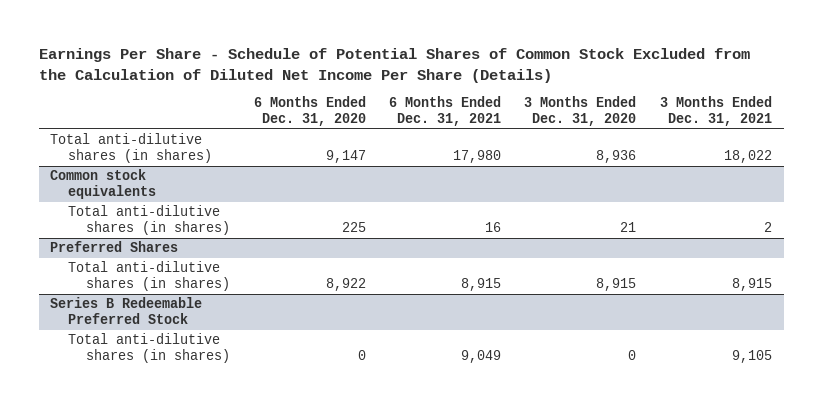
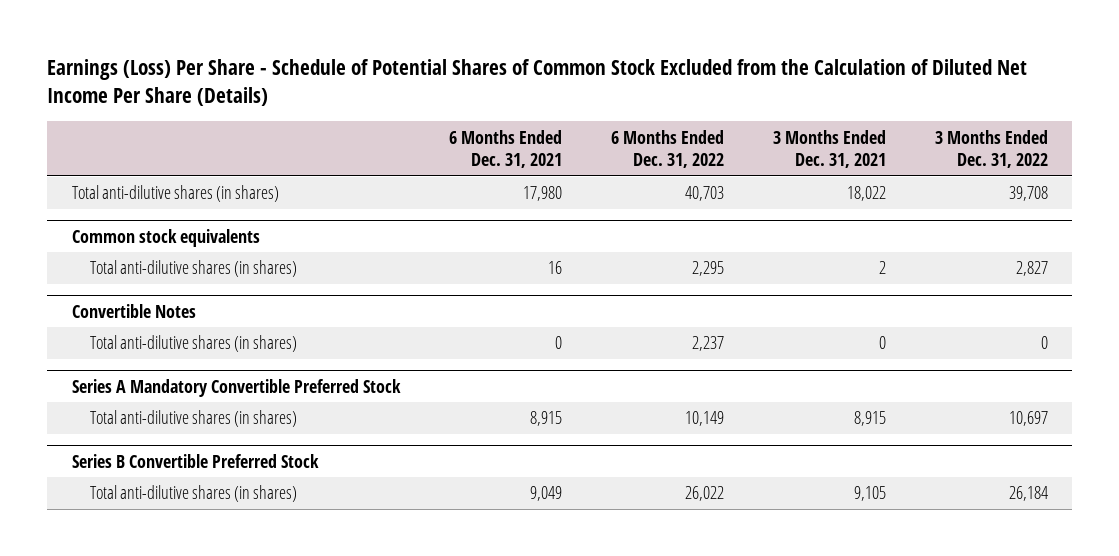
[38,48,750,83] Earnings Per Share - Schedule of Potential Shares of Common Stock Excluded from the Calculation of Diluted Net Income Per Share (Details) -> [47,59,1028,107] Earnings (Loss) Per Share - Schedule of Potential Shares of Common Stock Excluded from the Calculation of Diluted Net Income Per Share (Details)
[253,96,366,127] 6 Months Ended Dec. 31, 2020 -> none
[524,96,637,127] 3 Months Ended Dec. 31, 2020 -> none
none -> [610,129,724,169] 6 Months Ended Dec. 31, 2022
none -> [934,129,1048,169] 3 Months Ended Dec. 31, 2022
none -> [71,303,196,318] Convertible Notes
none -> [90,335,298,353] Total anti-dilutive shares (in shares)
[50,241,179,253] Preferred Shares -> [71,378,401,397] Series A Mandatory Convertible Preferred Stock
[50,297,203,325] Series B Redeemable Preferred Stock -> [71,453,319,468] Series B Convertible Preferred Stock

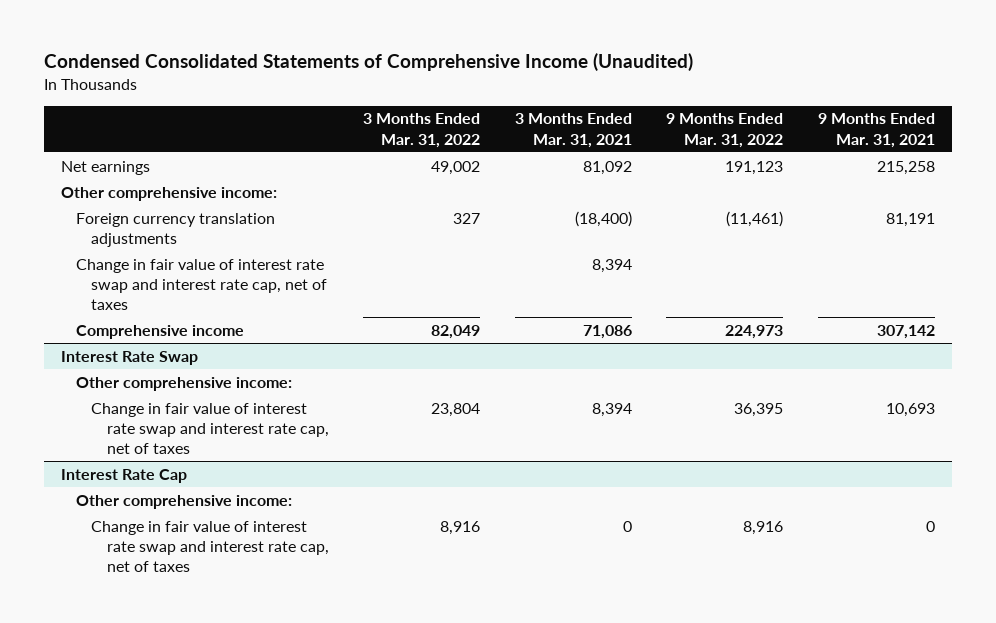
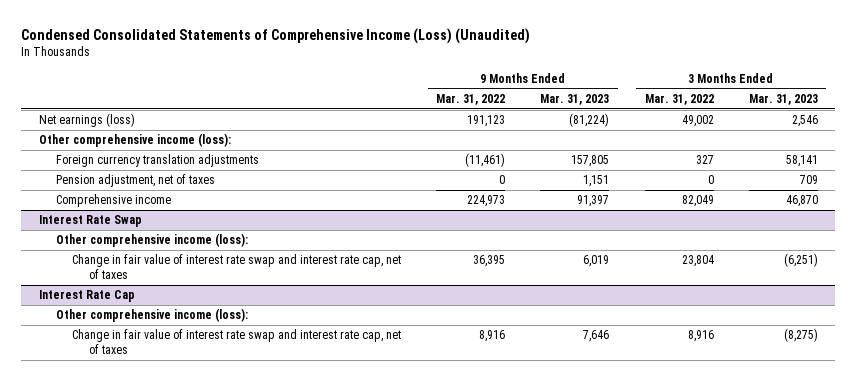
[43,53,693,72] Condensed Consolidated Statements of Comprehensive Income (Unaudited) -> [21,27,531,44] Condensed Consolidated Statements of Comprehensive Income (Loss) (Unaudited)
[514,113,632,148] 3 Months Ended Mar. 31, 2021 -> none
[817,113,935,148] 9 Months Ended Mar. 31, 2021 -> none
none -> [540,94,610,106] Mar. 31, 2023
none -> [748,94,818,106] Mar. 31, 2023
[60,160,150,175] Net earnings -> [38,113,135,128] Net earnings (loss)
[60,186,277,201] Other comprehensive income: -> [38,133,231,148] Other comprehensive income (loss):
[76,258,328,311] Change in fair value of interest rate swap and interest rate cap, net of taxes -> none
none -> [55,174,215,188] Pension adjustment, net of taxes
[76,376,293,391] Other comprehensive income: -> [55,233,248,248] Other comprehensive income (loss):
[76,494,293,509] Other comprehensive income: -> [55,308,248,323] Other comprehensive income (loss):

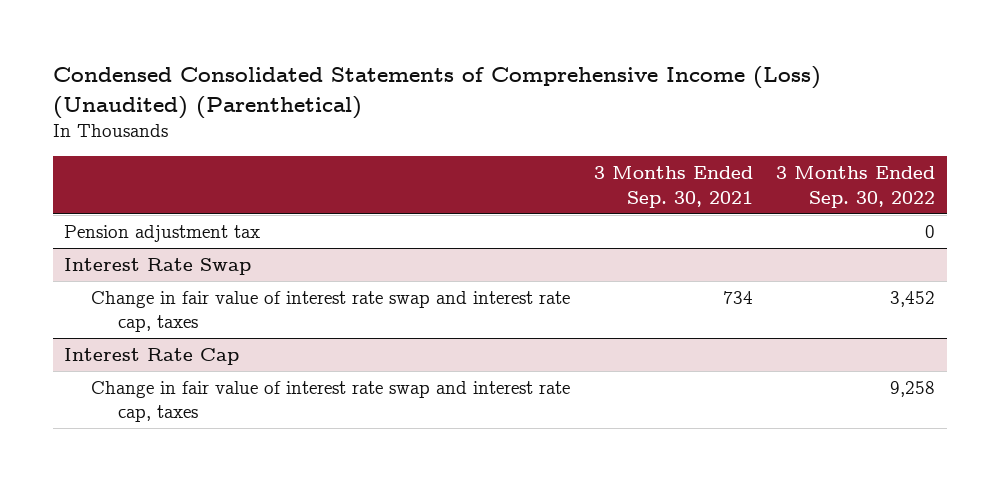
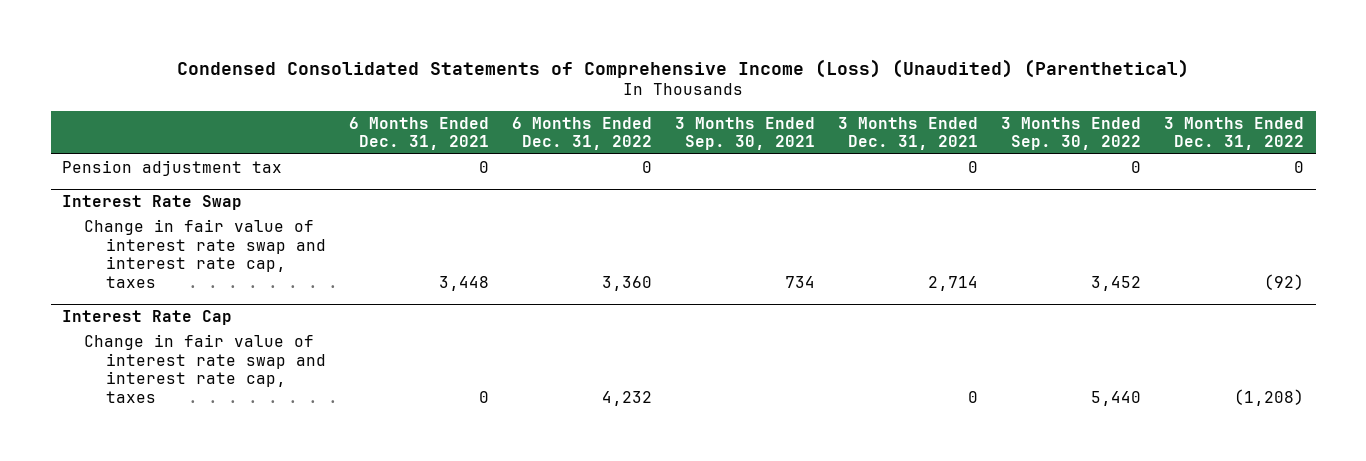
none -> [349,116,490,151] 6 Months Ended Dec. 31, 2021
none -> [512,116,653,151] 6 Months Ended Dec. 31, 2022
none -> [838,116,979,151] 3 Months Ended Dec. 31, 2021
none -> [1164,116,1305,151] 3 Months Ended Dec. 31, 2022
[890,381,936,398] 9,258 -> [1091,390,1142,406] 5,440

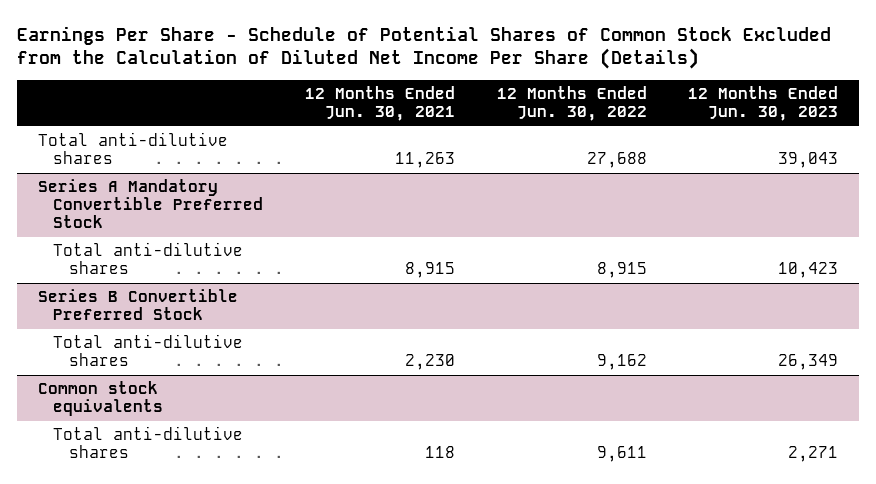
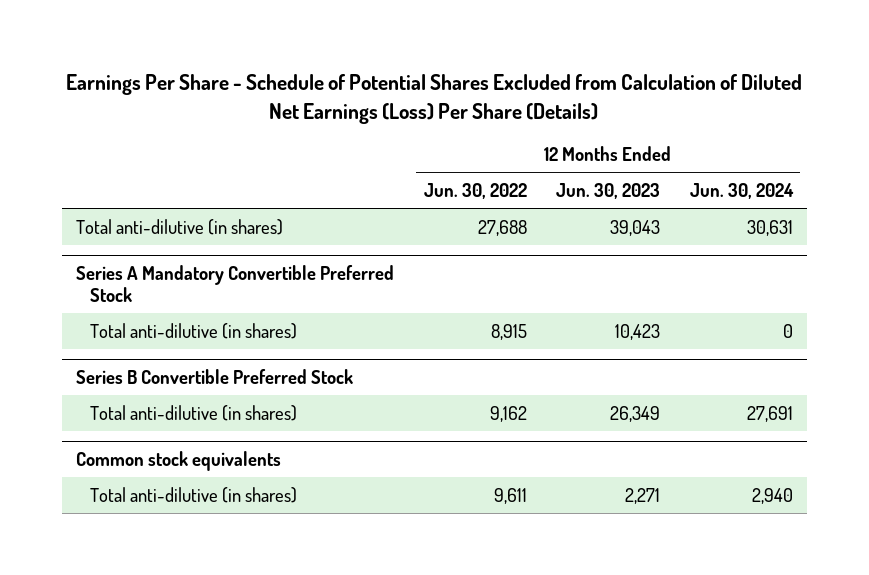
[16,25,831,70] Earnings Per Share - Schedule of Potential Shares of Common Stock Excluded from the Calculation of Diluted Net Income Per Share (Details) -> [66,74,803,124] Earnings Per Share - Schedule of Potential Shares Excluded from Calculation of Diluted Net Earnings (Loss) Per Share (Details)
[305,86,456,121] 12 Months Ended Jun. 30, 2021 -> none
none -> [689,183,794,200] Jun. 30, 2024
[37,132,228,165] Total anti-dilutive shares -> [76,218,284,235] Total anti-dilutive (in shares)
[53,242,244,275] Total anti-dilutive shares -> [90,322,298,339] Total anti-dilutive (in shares)
[53,334,244,367] Total anti-dilutive shares -> [90,404,298,421] Total anti-dilutive (in shares)
[53,426,244,459] Total anti-dilutive shares -> [90,486,298,503] Total anti-dilutive (in shares)

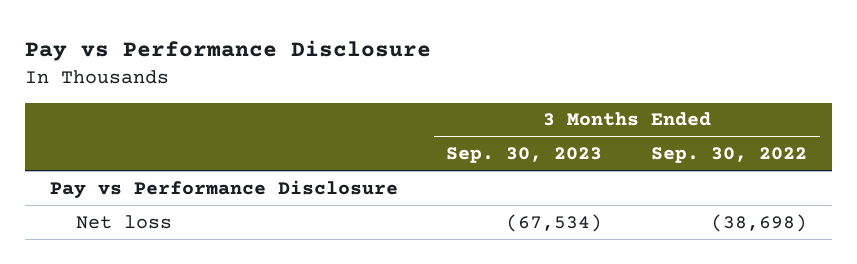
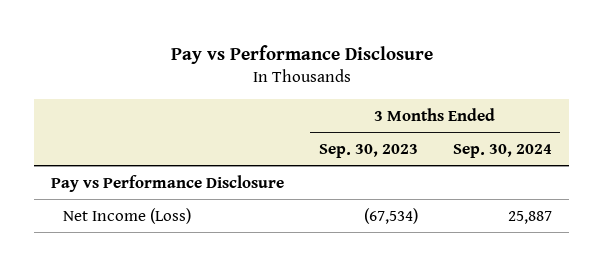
[651,147,808,164] Sep. 30, 2022 -> none
none -> [452,143,552,158] Sep. 30, 2024
[75,214,172,229] Net loss -> [63,207,192,224] Net Income (Loss)

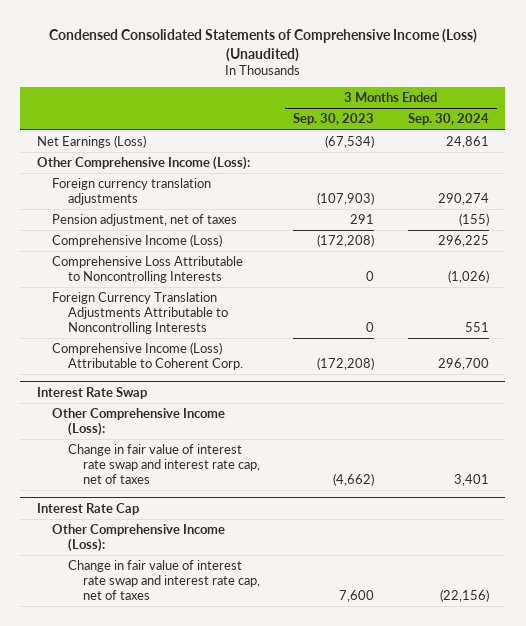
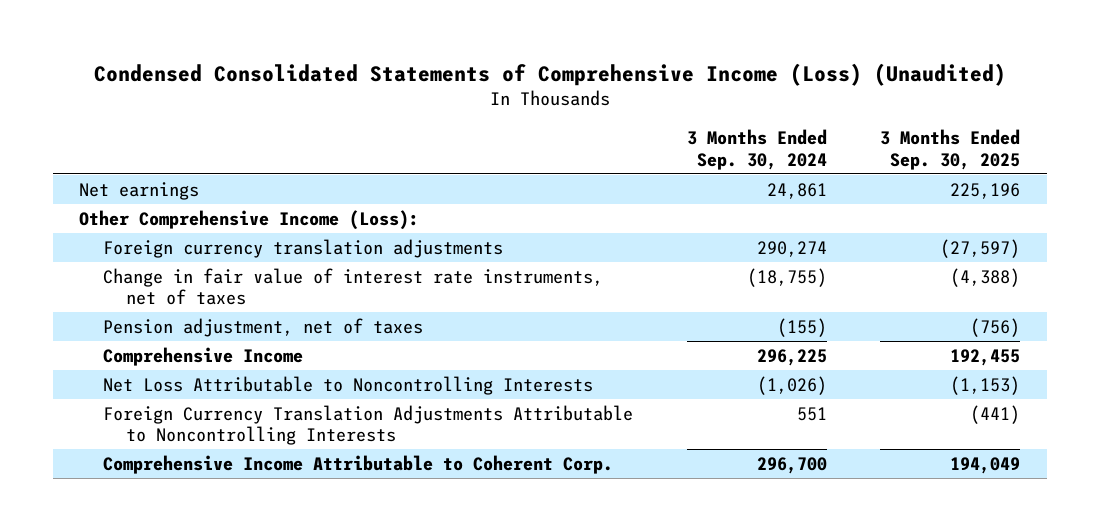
[293,113,375,126] Sep. 30, 2023 -> none
none -> [880,128,1021,170] 3 Months Ended Sep. 30, 2025
[37,134,147,148] Net Earnings (Loss) -> [79,181,200,200] Net earnings
none -> [102,267,603,306] Change in fair value of interest rate instruments, net of taxes
[52,233,223,247] Comprehensive Income (Loss) -> [102,346,303,366] Comprehensive Income
[52,255,244,284] Comprehensive Loss Attributable to Noncontrolling Interests -> [102,375,593,395] Net Loss Attributable to Noncontrolling Interests
[37,386,148,399] Interest Rate Swap -> none
[52,407,226,437] Other Comprehensive Income (Loss): -> none
[67,443,260,485] Change in fair value of interest rate swap and interest rate cap, net of taxes -> none
[37,502,140,515] Interest Rate Cap -> none
[52,523,226,553] Other Comprehensive Income (Loss): -> none
[67,559,260,601] Change in fair value of interest rate swap and interest rate cap, net of taxes -> none
[52,341,243,371] Comprehensive Income (Loss) Attributable to Coherent Corp. -> [102,454,613,474] Comprehensive Income Attributable to Coherent Corp.

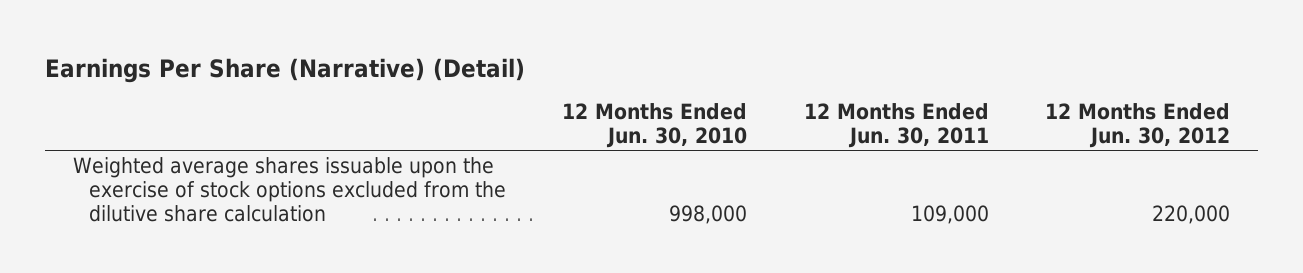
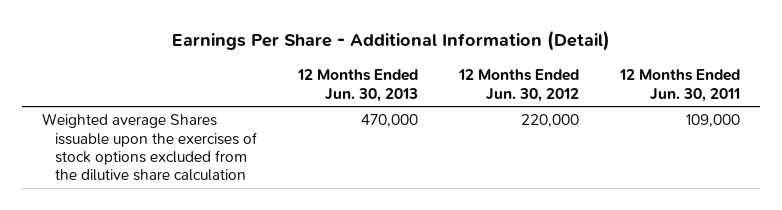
[44,57,525,83] Earnings Per Share (Narrative) (Detail) -> [171,30,610,52] Earnings Per Share - Additional Information (Detail)
[562,103,748,148] 12 Months Ended Jun. 30, 2010 -> none
none -> [296,69,418,102] 12 Months Ended Jun. 30, 2013
[73,157,506,222] Weighted average shares issuable upon the exercise of stock options excluded from the dilutive share calculation -> [42,113,257,182] Weighted average Shares issuable upon the exercises of stock options excluded from the dilutive share calculation

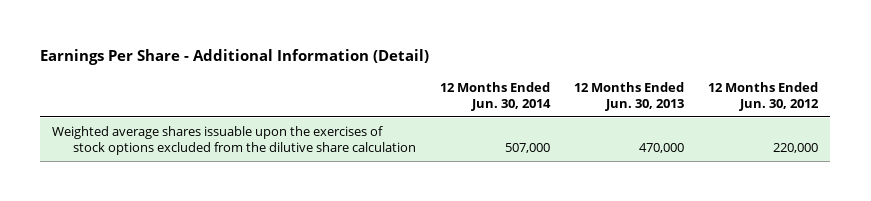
[618,69,740,102] 12 Months Ended Jun. 30, 2011 -> none
none -> [439,81,551,112] 12 Months Ended Jun. 30, 2014
[42,113,257,182] Weighted average Shares issuable upon the exercises of stock options excluded from the dilutive share calculation -> [52,125,416,156] Weighted average shares issuable upon the exercises of stock options excluded from the dilutive share calculation

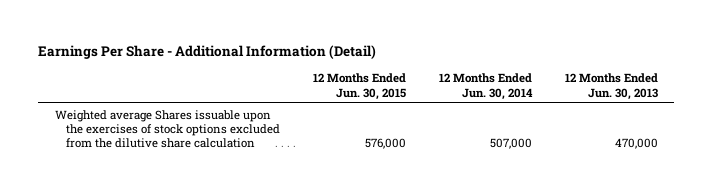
[708,81,820,112] 12 Months Ended Jun. 30, 2012 -> none
none -> [312,73,406,100] 12 Months Ended Jun. 30, 2015
[52,125,416,156] Weighted average shares issuable upon the exercises of stock options excluded from the dilutive share calculation -> [54,109,280,149] Weighted average Shares issuable upon the exercises of stock options excluded from the dilutive share calculation

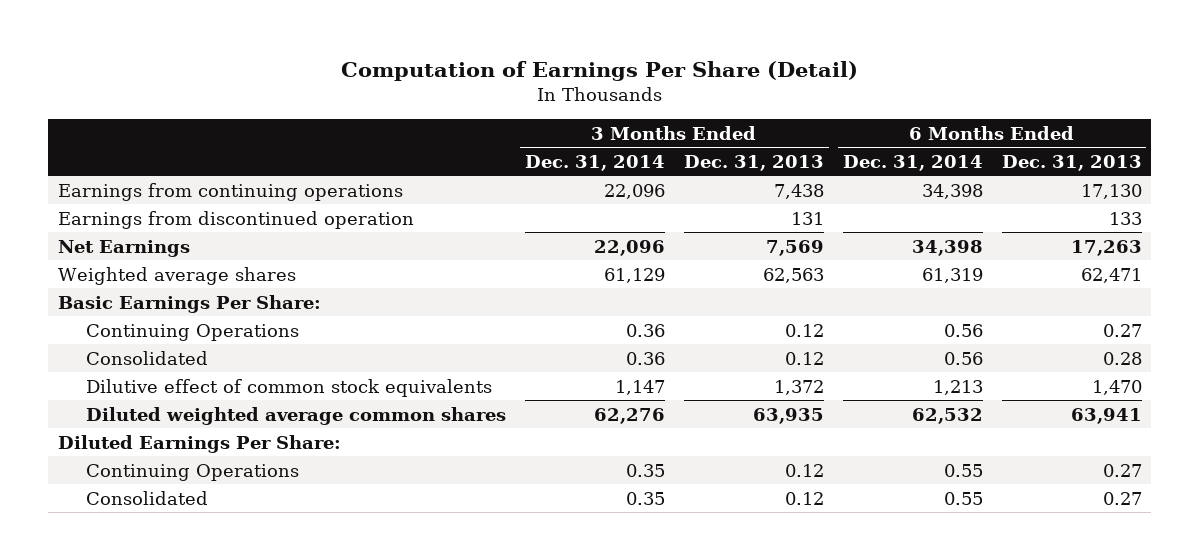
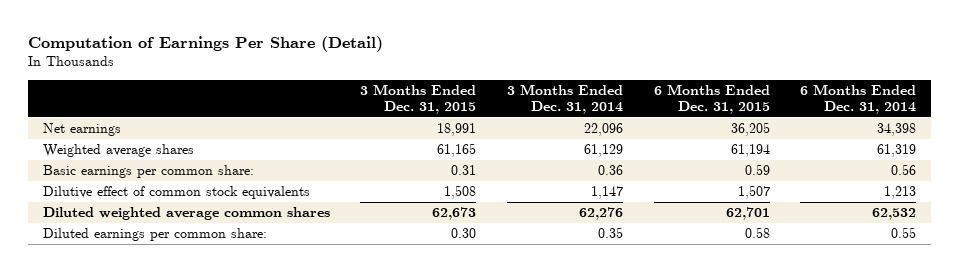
[683,154,824,171] Dec. 31, 2013 -> none
[1001,154,1142,171] Dec. 31, 2013 -> none
none -> [360,83,477,114] 3 Months Ended Dec. 31, 2015
none -> [653,83,770,114] 6 Months Ended Dec. 31, 2015
[57,182,403,201] Earnings from continuing operations -> none
[57,210,414,229] Earnings from discontinued operation -> none
[57,239,190,257] Net Earnings -> [42,123,121,137] Net earnings
[57,294,321,313] Basic Earnings Per Share: -> none
[86,323,300,341] Continuing Operations -> none
[86,350,209,365] Consolidated -> [42,165,254,179] Basic earnings per common share:
[57,434,341,453] Diluted Earnings Per Share: -> none
[86,463,300,481] Continuing Operations -> none
[86,490,209,505] Consolidated -> [42,228,267,242] Diluted earnings per common share:

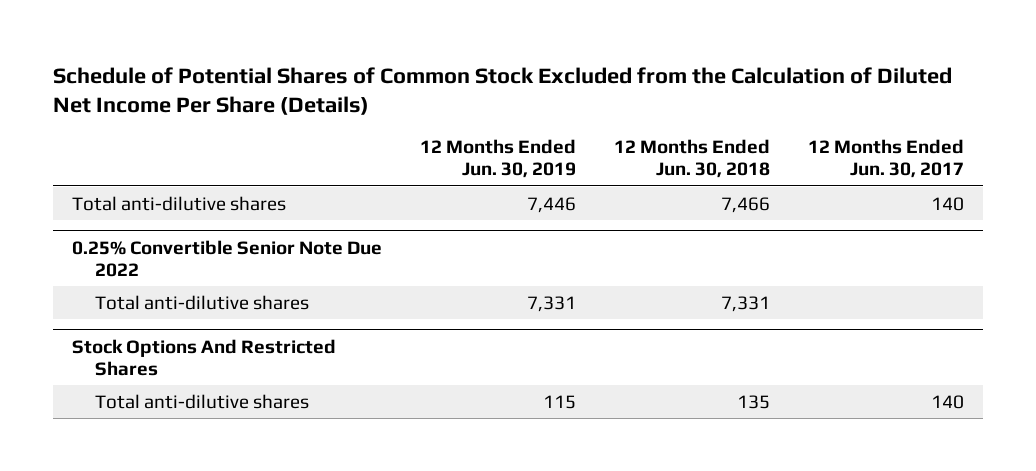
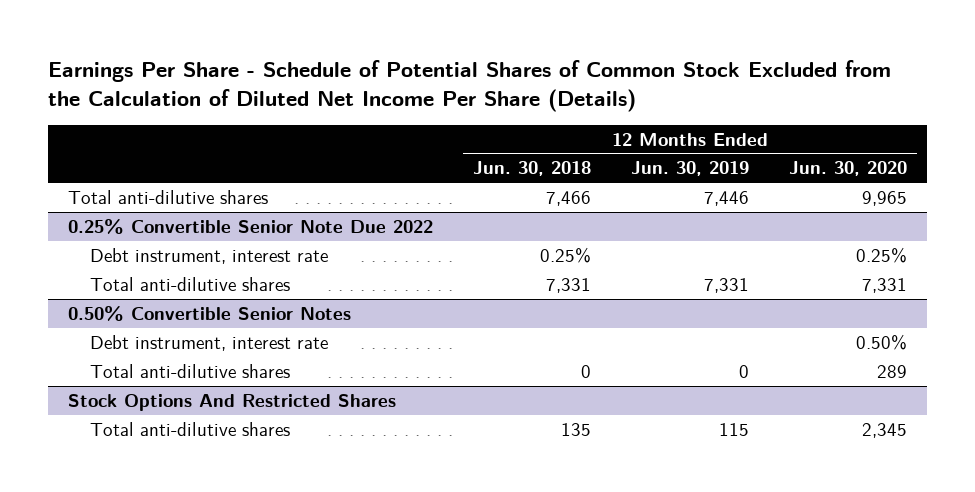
[53,66,953,115] Schedule of Potential Shares of Common Stock Excluded from the Calculation of Diluted Net Income Per Share (Details) -> [47,59,891,112] Earnings Per Share - Schedule of Potential Shares of Common Stock Excluded from the Calculation of Diluted Net Income Per Share (Details)
[807,139,964,179] 12 Months Ended Jun. 30, 2017 -> none
none -> [789,161,908,177] Jun. 30, 2020
none -> [90,247,329,264] Debt instrument, interest rate
none -> [68,305,352,321] 0.50% Convertible Senior Notes
none -> [90,334,329,351] Debt instrument, interest rate
none -> [90,363,291,378] Total anti-dilutive shares

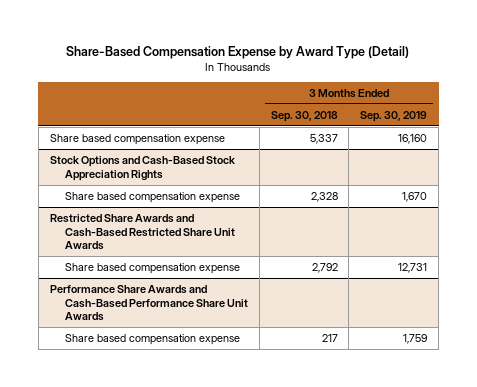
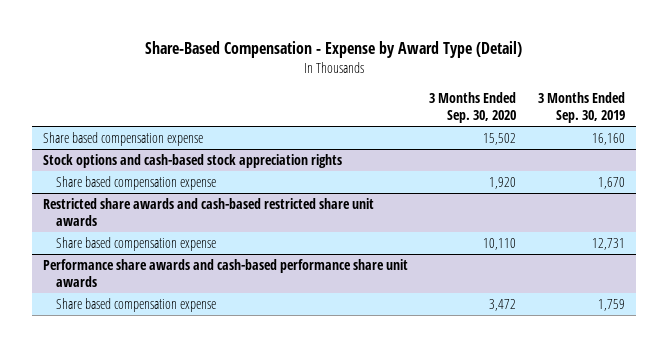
[66,45,410,59] Share-Based Compensation Expense by Award Type (Detail) -> [144,40,522,58] Share-Based Compensation - Expense by Award Type (Detail)
[270,110,338,122] Sep. 30, 2018 -> none
none -> [429,91,517,124] 3 Months Ended Sep. 30, 2020
[49,156,235,181] Stock Options and Cash-Based Stock Appreciation Rights -> [42,153,342,168] Stock options and cash-based stock appreciation rights
[49,214,235,251] Restricted Share Awards and Cash-Based Restricted Share Unit Awards -> [42,197,374,227] Restricted share awards and cash-based restricted share unit awards
[49,285,248,322] Performance Share Awards and Cash-Based Performance Share Unit Awards -> [42,258,408,288] Performance share awards and cash-based performance share unit awards

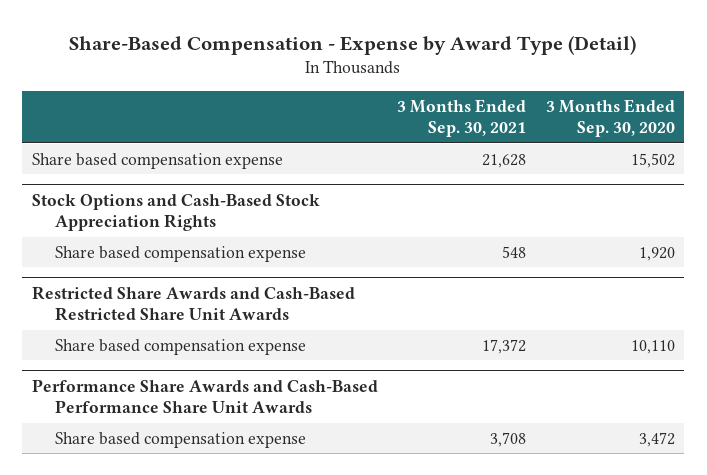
[537,91,625,124] 3 Months Ended Sep. 30, 2019 -> none
none -> [397,98,527,138] 3 Months Ended Sep. 30, 2021
[42,153,342,168] Stock options and cash-based stock appreciation rights -> [31,193,320,232] Stock Options and Cash-Based Stock Appreciation Rights
[42,197,374,227] Restricted share awards and cash-based restricted share unit awards -> [31,285,355,322] Restricted Share Awards and Cash-Based Restricted Share Unit Awards
[42,258,408,288] Performance share awards and cash-based performance share unit awards -> [31,378,378,414] Performance Share Awards and Cash-Based Performance Share Unit Awards

